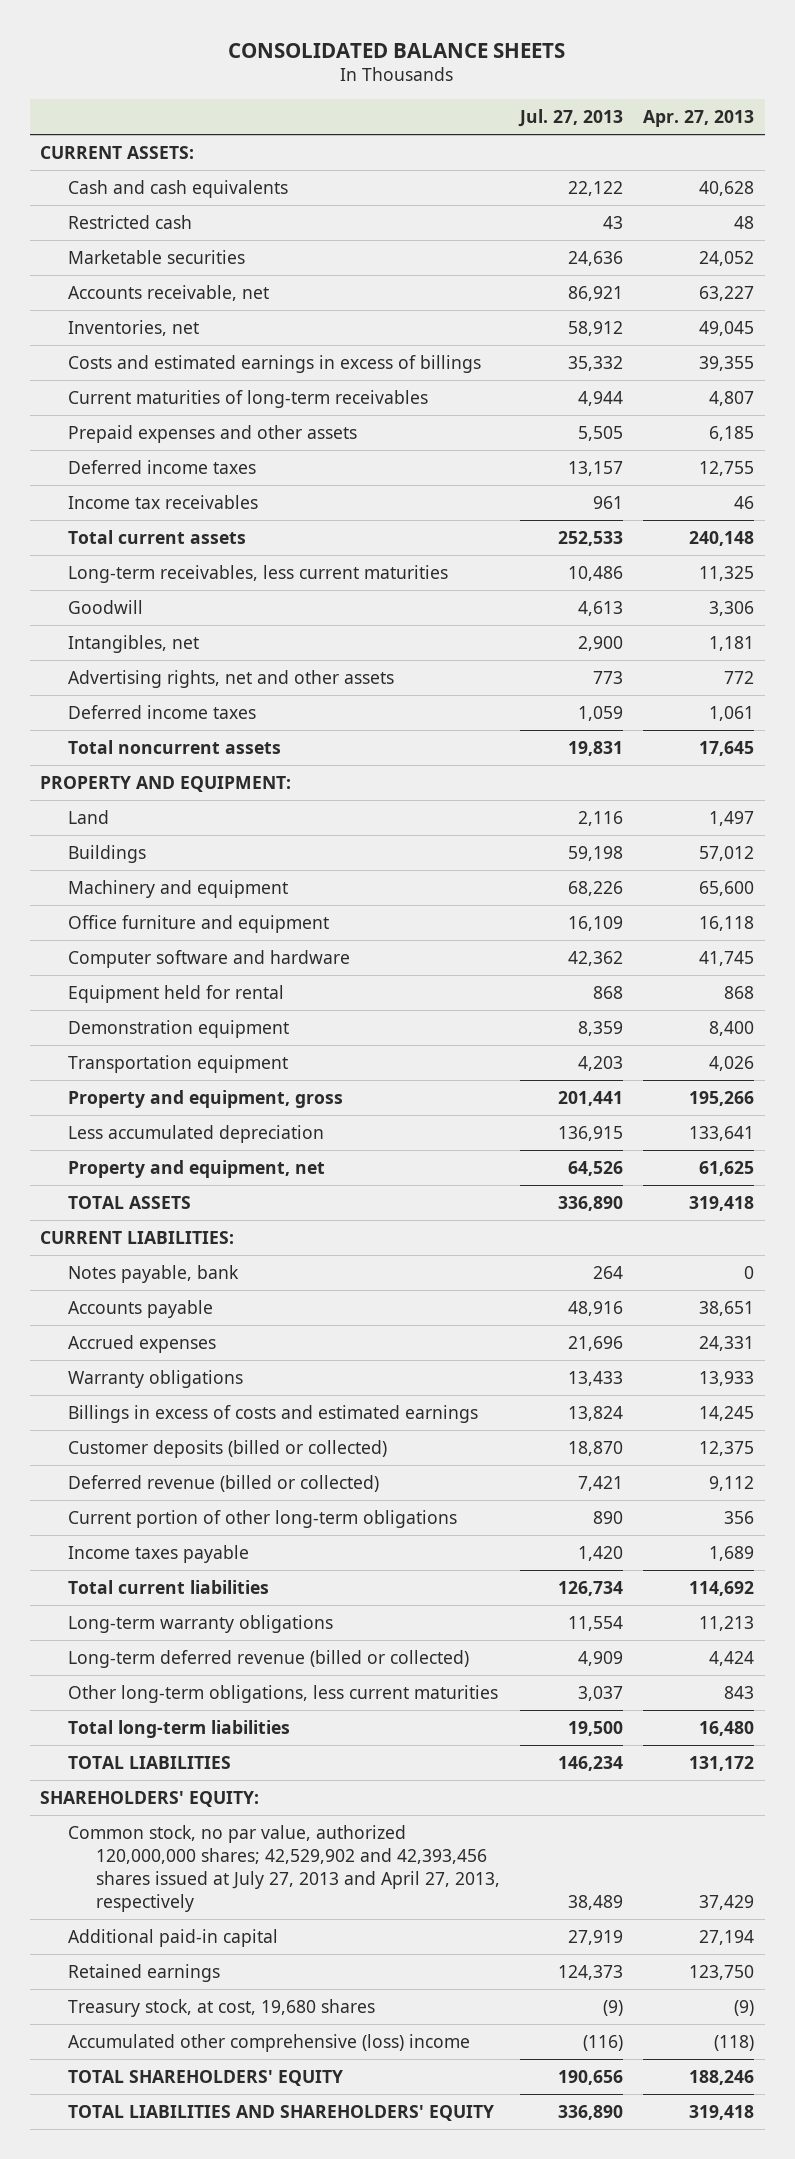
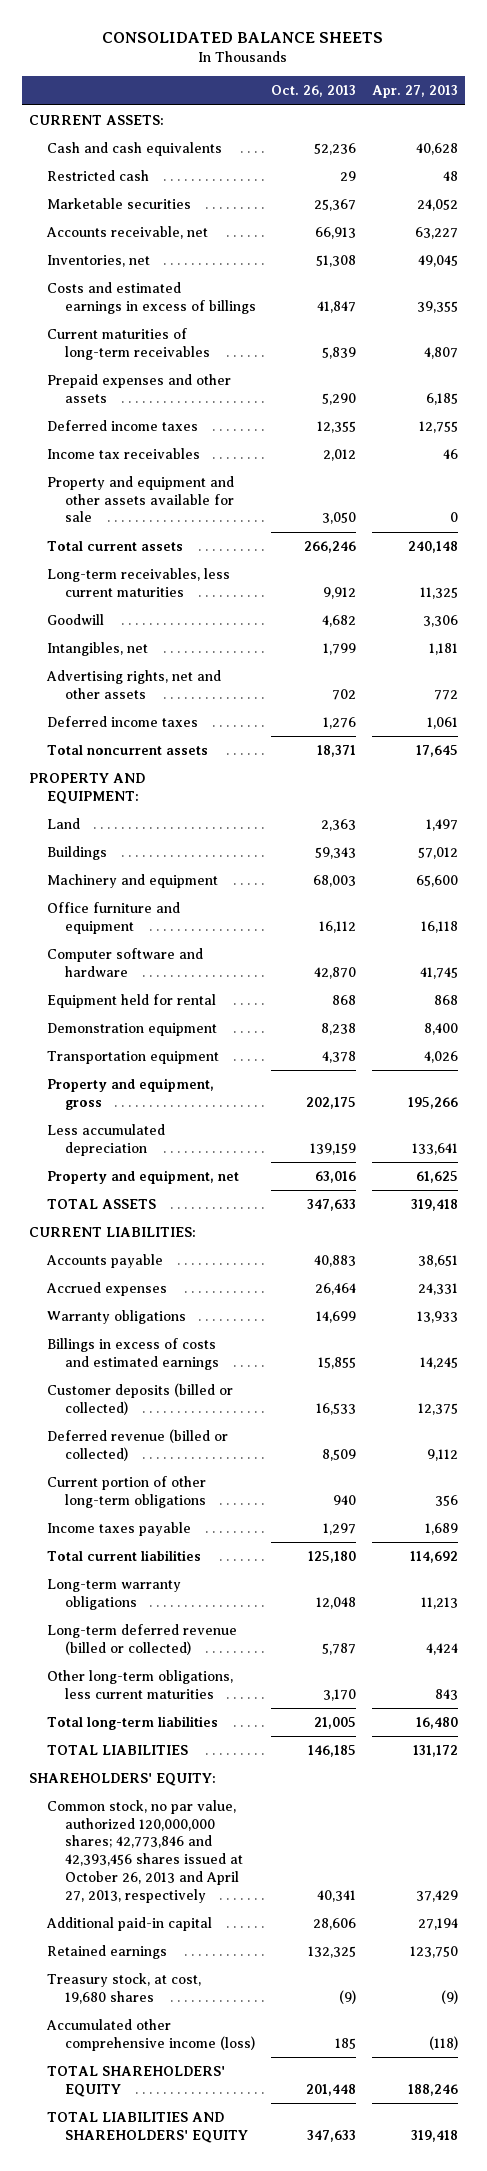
[517,108,623,127] Jul. 27, 2013 -> none
none -> [271,85,357,98] Oct. 26, 2013
none -> [47,475,235,523] Property and equipment and other assets available for sale
[67,1264,239,1283] Notes payable, bank -> none
[67,1824,500,1912] Common stock, no par value, authorized 120,000,000 shares; 42,529,902 and 42,393,456 shares issued at July 27, 2013 and April 27, 2013, respectively -> [47,1799,244,1903] Common stock, no par value, authorized 120,000,000 shares; 42,773,846 and 42,393,456 shares issued at October 26, 2013 and April 27, 2013, respectively
[67,2033,470,2052] Accumulated other comprehensive (loss) income -> [46,2018,256,2051] Accumulated other comprehensive income (loss)

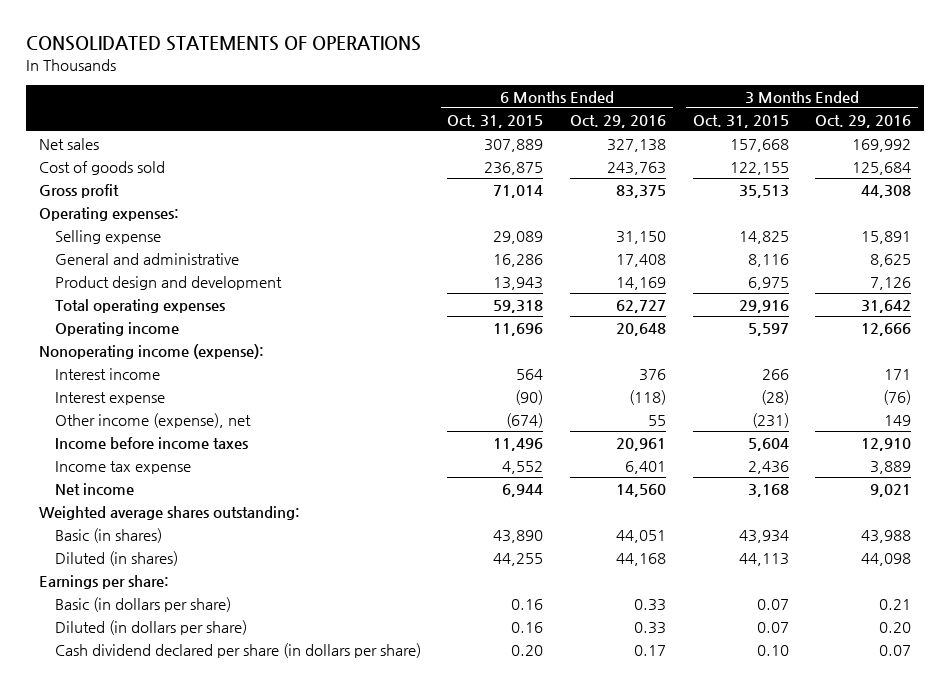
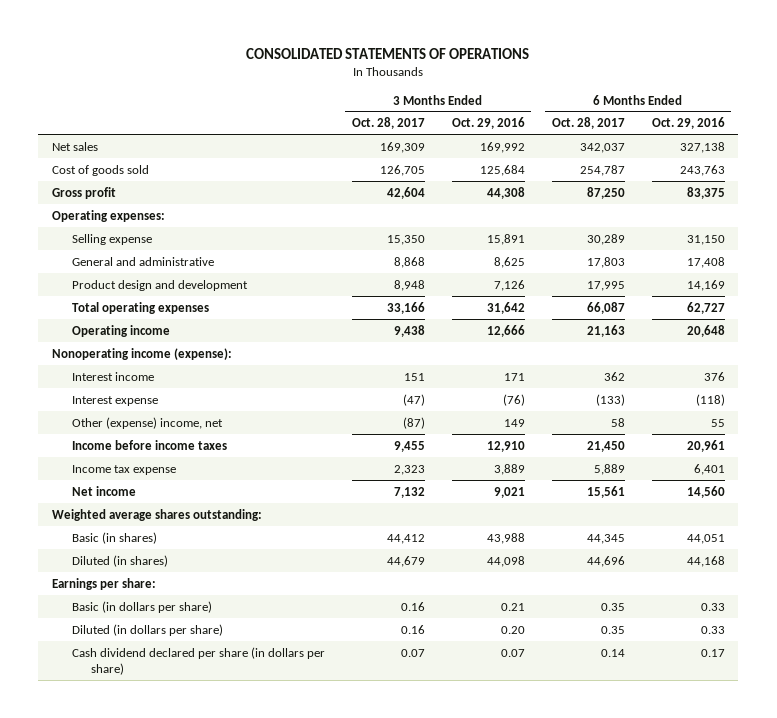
[447,114,544,128] Oct. 31, 2015 -> none
[692,114,789,128] Oct. 31, 2015 -> none
none -> [351,117,425,130] Oct. 28, 2017
none -> [551,117,625,130] Oct. 28, 2017
[54,412,251,428] Other income (expense), net -> [71,416,223,429] Other (expense) income, net

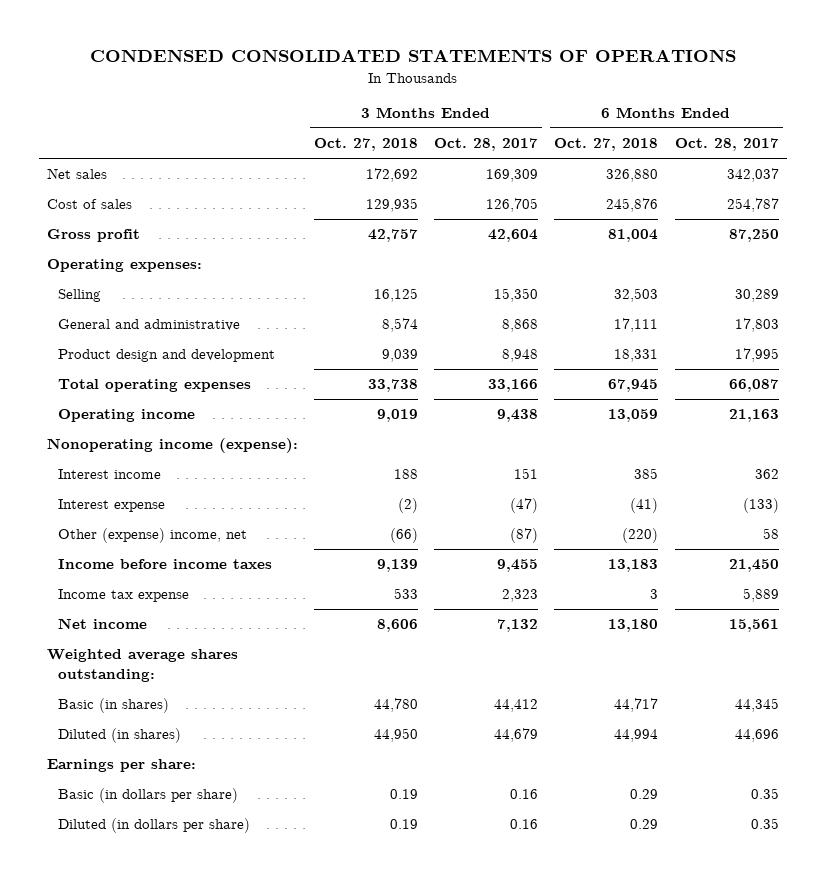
[246,47,530,59] CONSOLIDATED STATEMENTS OF OPERATIONS -> [89,49,736,63] CONDENSED CONSOLIDATED STATEMENTS OF OPERATIONS
[451,117,525,130] Oct. 29, 2016 -> none
[651,117,725,130] Oct. 29, 2016 -> none
none -> [314,138,419,152] Oct. 27, 2018
none -> [554,138,659,152] Oct. 27, 2018
[51,164,149,176] Cost of goods sold -> [46,199,132,210] Cost of sales
[71,233,152,245] Selling expense -> [58,289,102,303] Selling
[71,646,325,675] Cash dividend declared per share (in dollars per share) -> none

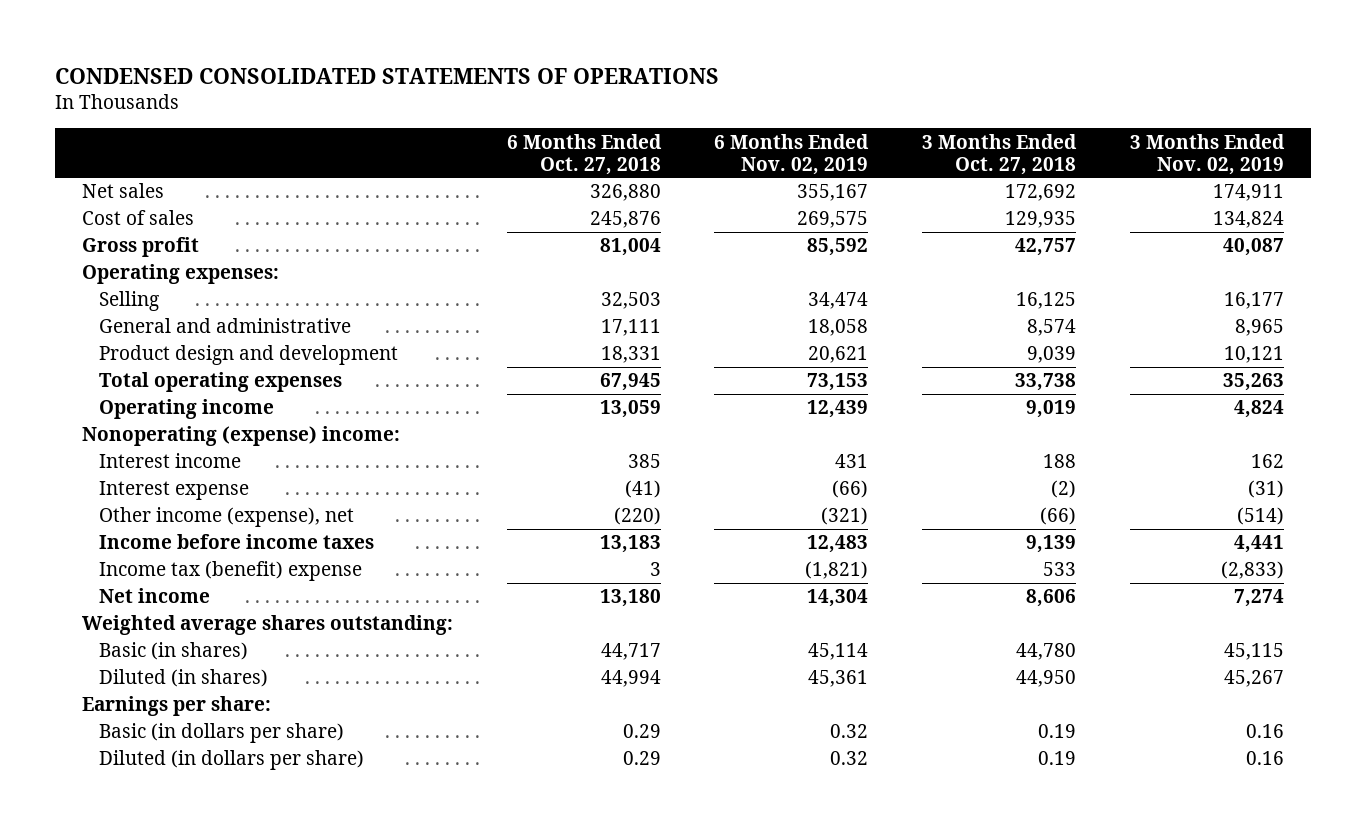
[434,138,539,152] Oct. 28, 2017 -> none
[674,138,779,152] Oct. 28, 2017 -> none
none -> [714,133,870,175] 6 Months Ended Nov. 02, 2019
none -> [1130,133,1286,175] 3 Months Ended Nov. 02, 2019
[46,438,298,454] Nonoperating income (expense): -> [81,426,400,447] Nonoperating (expense) income:
[58,528,248,544] Other (expense) income, net -> [98,507,354,528] Other income (expense), net
[58,589,190,603] Income tax expense -> [98,561,362,582] Income tax (benefit) expense

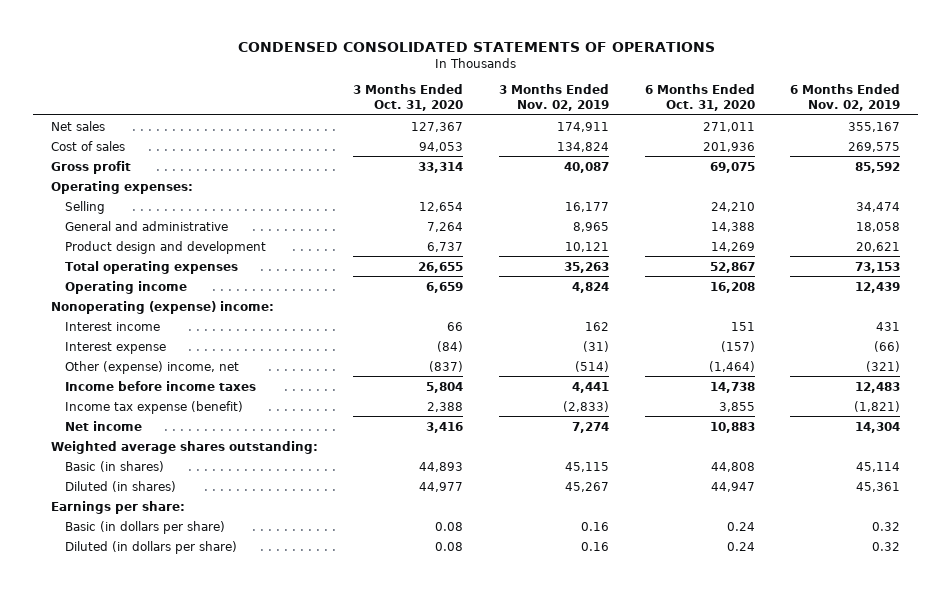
[506,133,662,175] 6 Months Ended Oct. 27, 2018 -> none
[922,133,1078,175] 3 Months Ended Oct. 27, 2018 -> none
none -> [353,83,464,111] 3 Months Ended Oct. 31, 2020
none -> [644,83,755,111] 6 Months Ended Oct. 31, 2020
[98,507,354,528] Other income (expense), net -> [64,360,239,374] Other (expense) income, net
[98,561,362,582] Income tax (benefit) expense -> [64,400,243,414] Income tax expense (benefit)

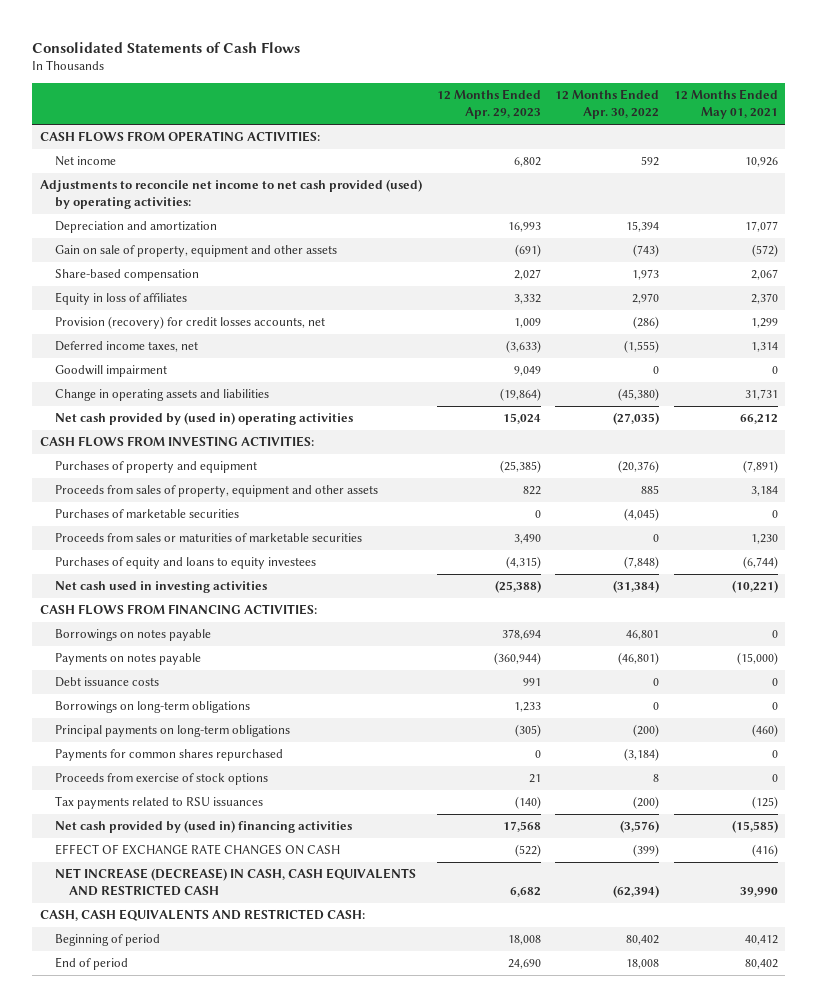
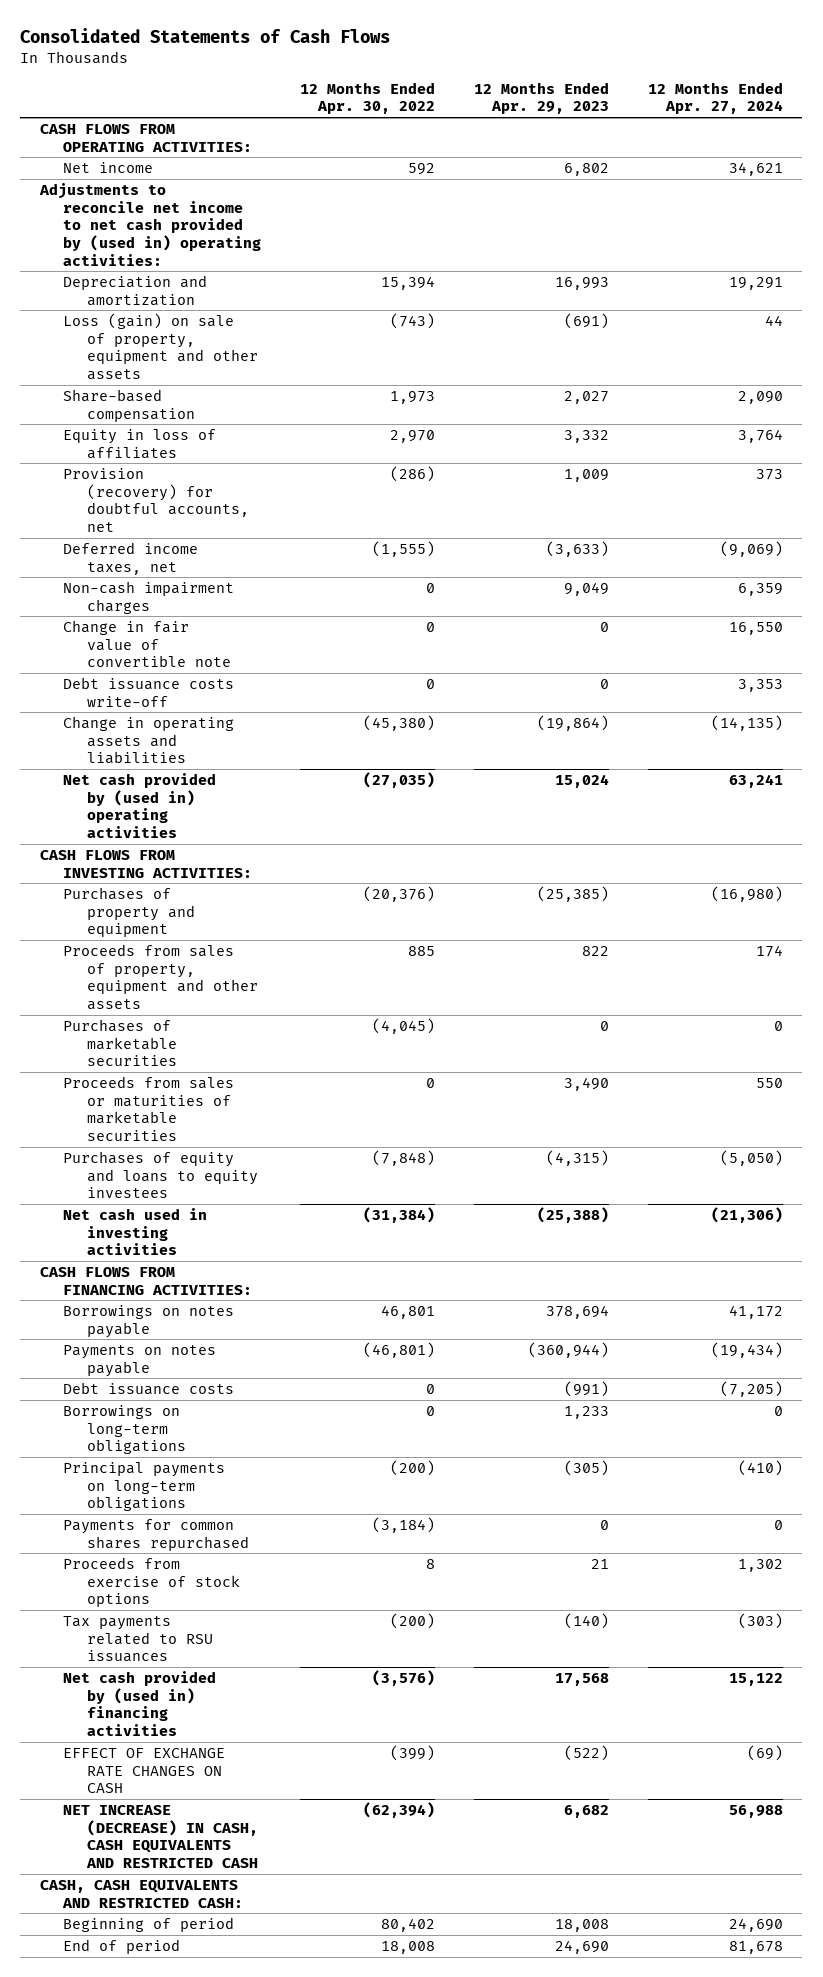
[674,89,779,120] 12 Months Ended May 01, 2021 -> none
none -> [647,81,783,115] 12 Months Ended Apr. 27, 2024
[39,179,422,210] Adjustments to reconcile net income to net cash provided (used) by operating activities: -> [38,183,262,266] Adjustments to reconcile net income to net cash provided by (used in) operating activities:
[54,245,337,258] Gain on sale of property, equipment and other assets -> [63,313,258,381] Loss (gain) on sale of property, equipment and other assets
[54,316,325,330] Provision (recovery) for credit losses accounts, net -> [63,468,249,533] Provision (recovery) for doubtful accounts, net
[54,365,167,378] Goodwill impairment -> [63,581,235,614] Non-cash impairment charges
none -> [63,620,231,668] Change in fair value of convertible note
none -> [63,677,235,707] Debt issuance costs write-off
[522,678,541,687] 991 -> [563,1381,609,1398] (991)

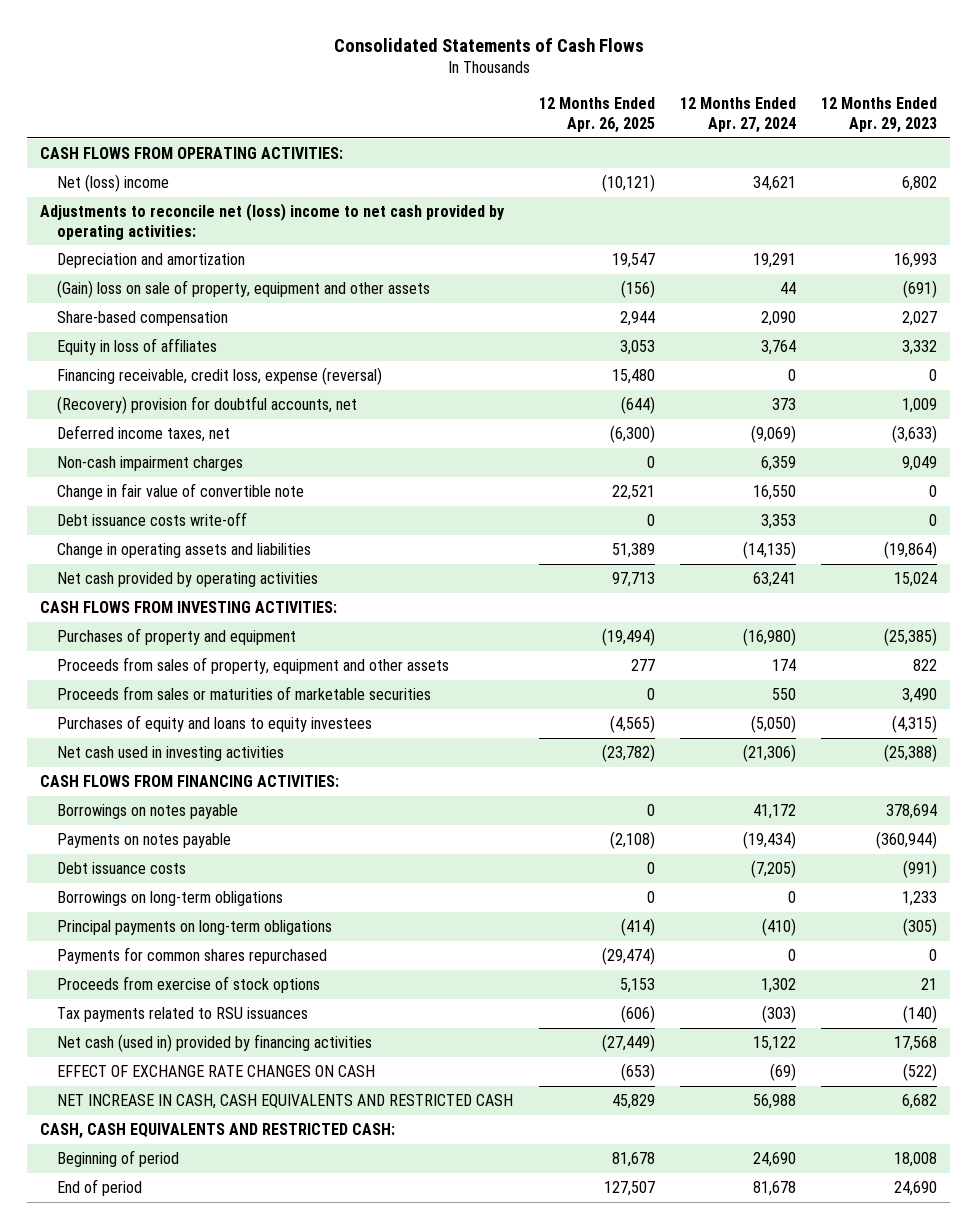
[300,81,436,115] 12 Months Ended Apr. 30, 2022 -> none
none -> [538,97,655,133] 12 Months Ended Apr. 26, 2025
[63,162,154,174] Net income -> [57,174,170,193] Net (loss) income
[38,183,262,266] Adjustments to reconcile net income to net cash provided by (used in) operating activities: -> [39,203,505,240] Adjustments to reconcile net (loss) income to net cash provided by operating activities:
[63,313,258,381] Loss (gain) on sale of property, equipment and other assets -> [57,280,431,299] (Gain) loss on sale of property, equipment and other assets
none -> [57,367,383,386] Financing receivable, credit loss, expense (reversal)
[63,468,249,533] Provision (recovery) for doubtful accounts, net -> [57,396,358,415] (Recovery) provision for doubtful accounts, net
[63,773,217,839] Net cash provided by (used in) operating activities -> [57,572,319,588] Net cash provided by operating activities
[63,1019,177,1067] Purchases of marketable securities -> none
[63,1671,217,1737] Net cash provided by (used in) financing activities -> [57,1034,373,1053] Net cash (used in) provided by financing activities
[63,1805,258,1869] NET INCREASE (DECREASE) IN CASH, CASH EQUIVALENTS AND RESTRICTED CASH -> [57,1094,514,1110] NET INCREASE IN CASH, CASH EQUIVALENTS AND RESTRICTED CASH

